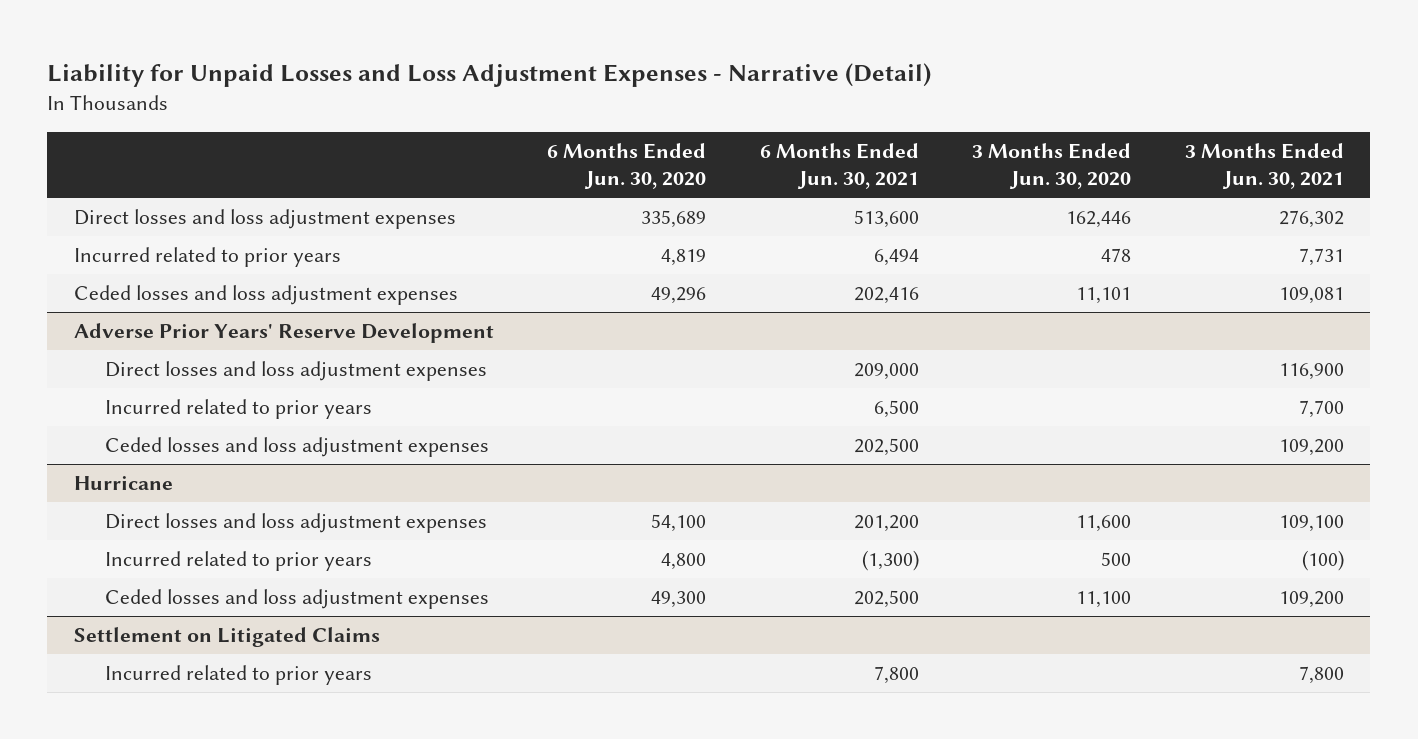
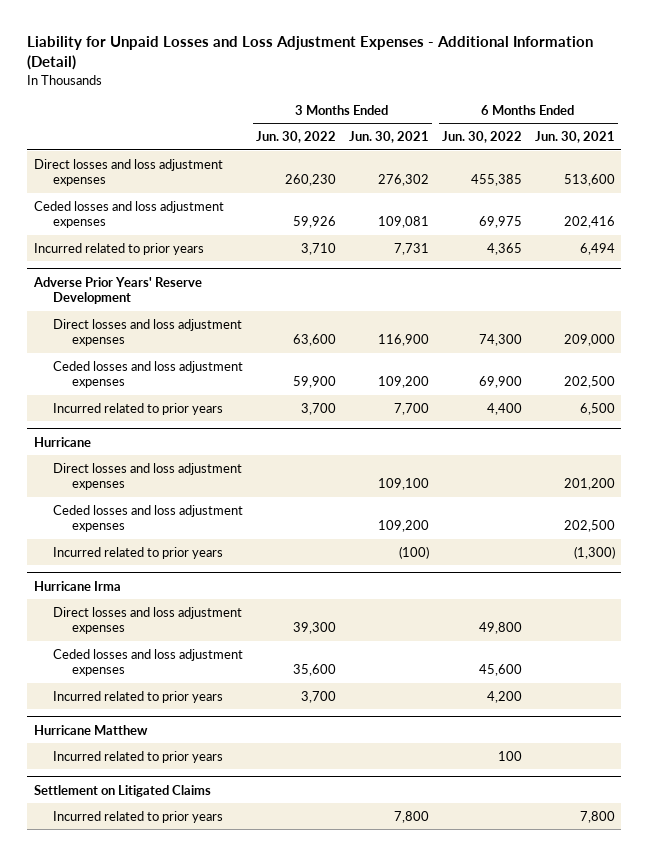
[47,62,932,87] Liability for Unpaid Losses and Loss Adjustment Expenses - Narrative (Detail) -> [27,36,594,71] Liability for Unpaid Losses and Loss Adjustment Expenses - Additional Information (Detail)
[547,143,707,190] 6 Months Ended Jun. 30, 2020 -> none
[972,143,1132,190] 3 Months Ended Jun. 30, 2020 -> none
none -> [256,131,337,144] Jun. 30, 2022
none -> [441,131,522,144] Jun. 30, 2022
[73,247,341,268] Incurred related to prior years -> [33,242,204,255] Incurred related to prior years
[104,399,372,420] Incurred related to prior years -> [53,402,224,415] Incurred related to prior years
[104,551,372,572] Incurred related to prior years -> [53,546,224,559] Incurred related to prior years
none -> [33,580,121,591] Hurricane Irma
none -> [53,606,243,635] Direct losses and loss adjustment expenses
none -> [53,648,244,677] Ceded losses and loss adjustment expenses
none -> [53,690,224,703] Incurred related to prior years
none -> [33,724,148,735] Hurricane Matthew
none -> [53,750,224,763] Incurred related to prior years

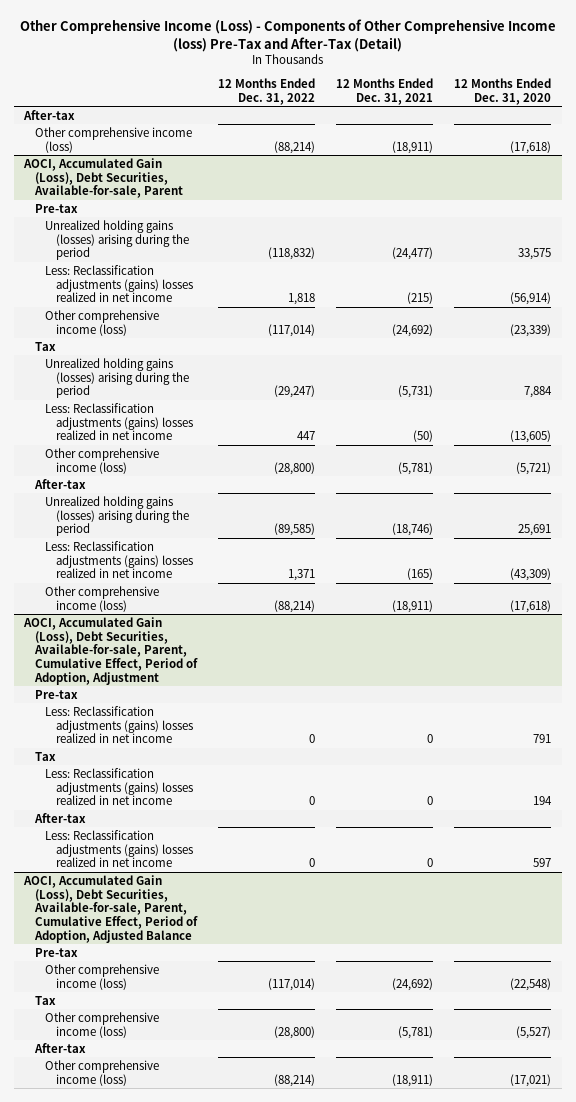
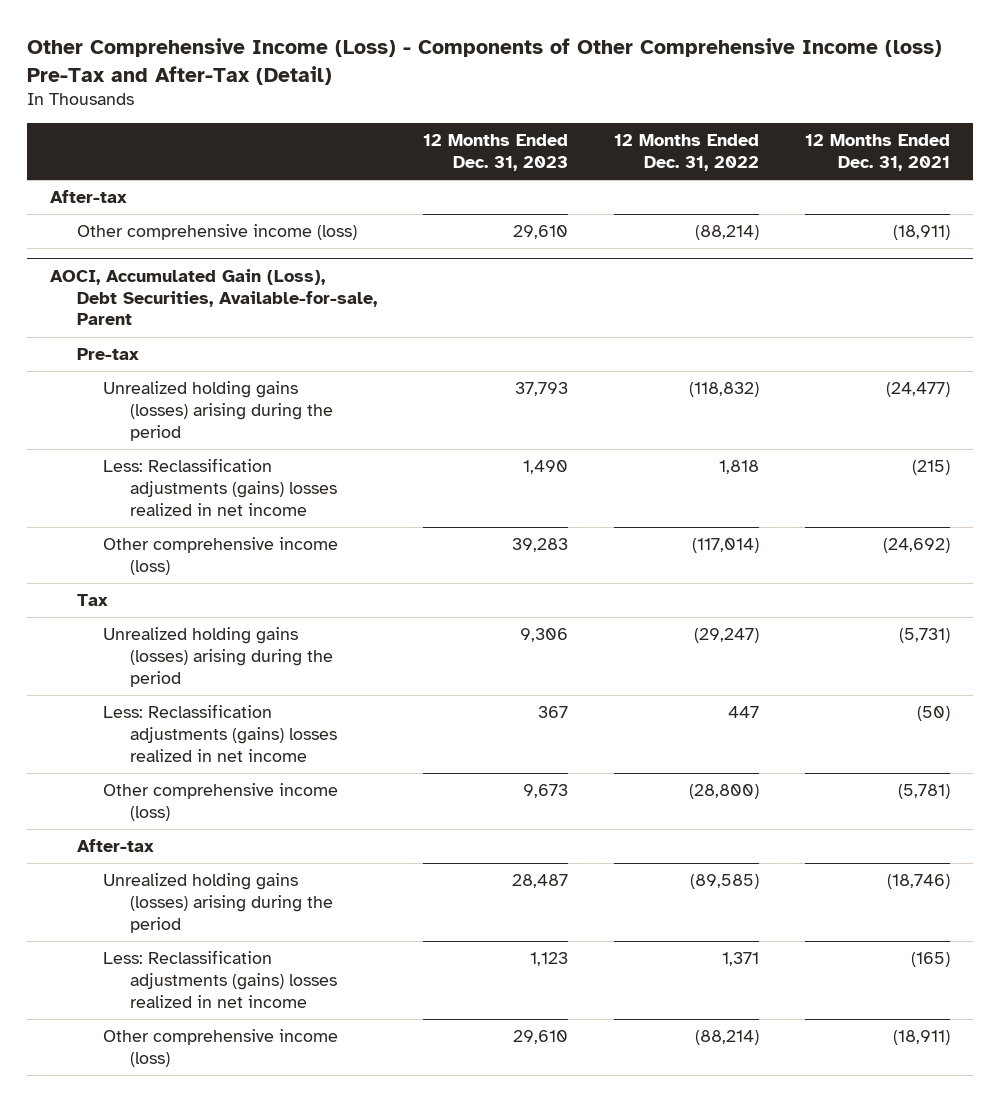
[454,78,552,105] 12 Months Ended Dec. 31, 2020 -> none
none -> [422,134,568,171] 12 Months Ended Dec. 31, 2023
[23,616,198,685] AOCI, Accumulated Gain (Loss), Debt Securities, Available-for-sale, Parent, Cumulative Effect, Period of Adoption, Adjustment -> none
[34,689,78,699] Pre-tax -> none
[45,705,194,744] Less: Reclassification adjustments (gains) losses realized in net income -> none
[34,751,56,761] Tax -> none
[45,767,194,806] Less: Reclassification adjustments (gains) losses realized in net income -> none
[33,812,86,823] After-tax -> none
[45,829,194,868] Less: Reclassification adjustments (gains) losses realized in net income -> none
[23,874,198,943] AOCI, Accumulated Gain (Loss), Debt Securities, Available-for-sale, Parent, Cumulative Effect, Period of Adoption, Adjusted Balance -> none
[34,947,78,957] Pre-tax -> none
[45,963,160,990] Other comprehensive income (loss) -> none
[34,995,56,1005] Tax -> none
[45,1011,160,1038] Other comprehensive income (loss) -> none
[33,1042,86,1053] After-tax -> none
[45,1059,160,1086] Other comprehensive income (loss) -> none

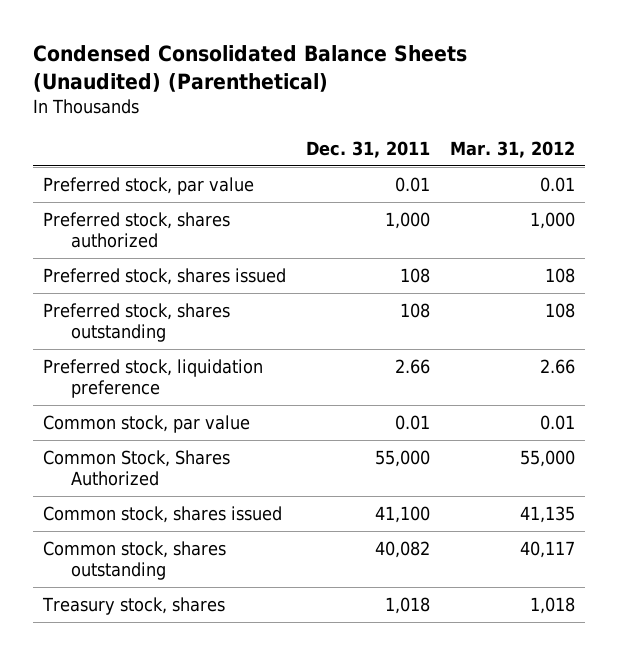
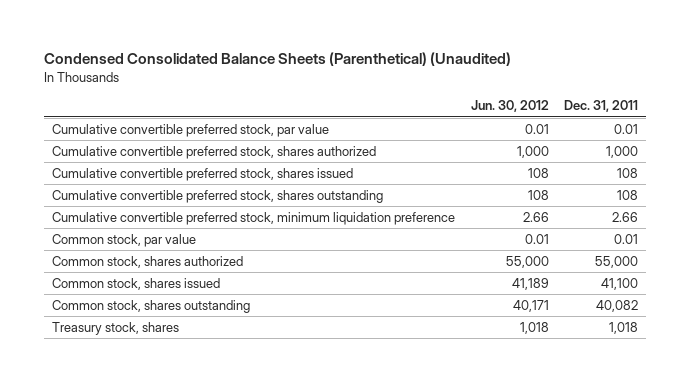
[33,45,468,92] Condensed Consolidated Balance Sheets (Unaudited) (Parenthetical) -> [44,52,512,67] Condensed Consolidated Balance Sheets (Parenthetical) (Unaudited)
[449,140,575,158] Mar. 31, 2012 -> none
none -> [470,100,549,113] Jun. 30, 2012
[43,176,255,195] Preferred stock, par value -> [52,123,330,137] Cumulative convertible preferred stock, par value
[43,211,231,249] Preferred stock, shares authorized -> [52,145,377,159] Cumulative convertible preferred stock, shares authorized
[43,267,287,285] Preferred stock, shares issued -> [52,167,354,181] Cumulative convertible preferred stock, shares issued
[43,302,231,343] Preferred stock, shares outstanding -> [52,189,384,203] Cumulative convertible preferred stock, shares outstanding
[43,358,264,399] Preferred stock, liquidation preference -> [52,211,456,225] Cumulative convertible preferred stock, minimum liquidation preference
[43,449,231,487] Common Stock, Shares Authorized -> [52,255,244,268] Common stock, shares authorized

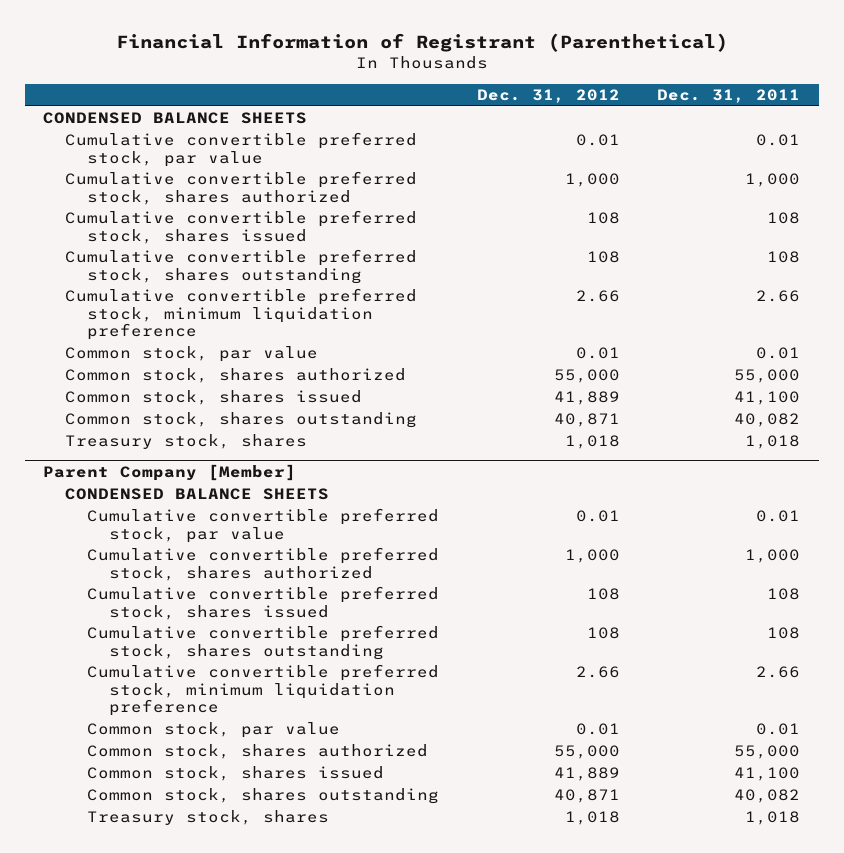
[44,52,512,67] Condensed Consolidated Balance Sheets (Parenthetical) (Unaudited) -> [115,32,728,52] Financial Information of Registrant (Parenthetical)
[470,100,549,113] Jun. 30, 2012 -> none
none -> [476,88,620,103] Dec. 31, 2012
none -> [43,112,308,125] CONDENSED BALANCE SHEETS
none -> [43,464,297,482] Parent Company [Member]
none -> [65,488,330,501] CONDENSED BALANCE SHEETS
none -> [86,508,439,543] Cumulative convertible preferred stock, par value
none -> [86,547,439,581] Cumulative convertible preferred stock, shares authorized
none -> [86,586,439,620] Cumulative convertible preferred stock, shares issued
none -> [86,625,439,660] Cumulative convertible preferred stock, shares outstanding
none -> [86,664,439,717] Cumulative convertible preferred stock, minimum liquidation preference
none -> [86,722,340,739] Common stock, par value
none -> [86,744,428,760] Common stock, shares authorized
none -> [86,766,384,782] Common stock, shares issued
none -> [86,788,439,805] Common stock, shares outstanding
none -> [86,810,329,826] Treasury stock, shares

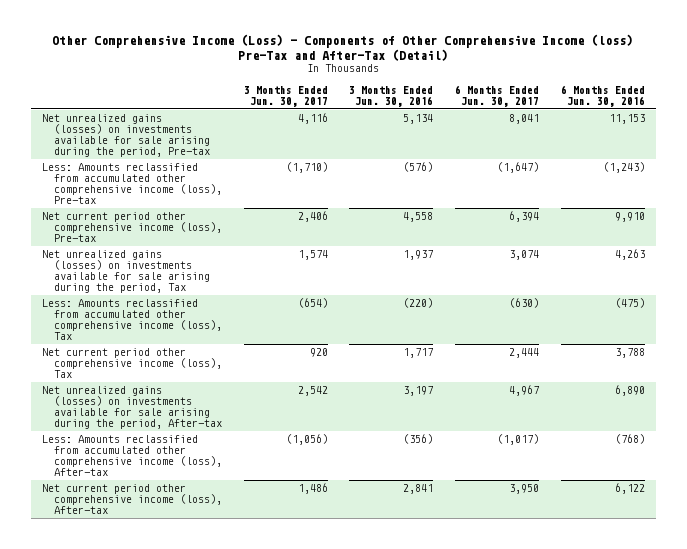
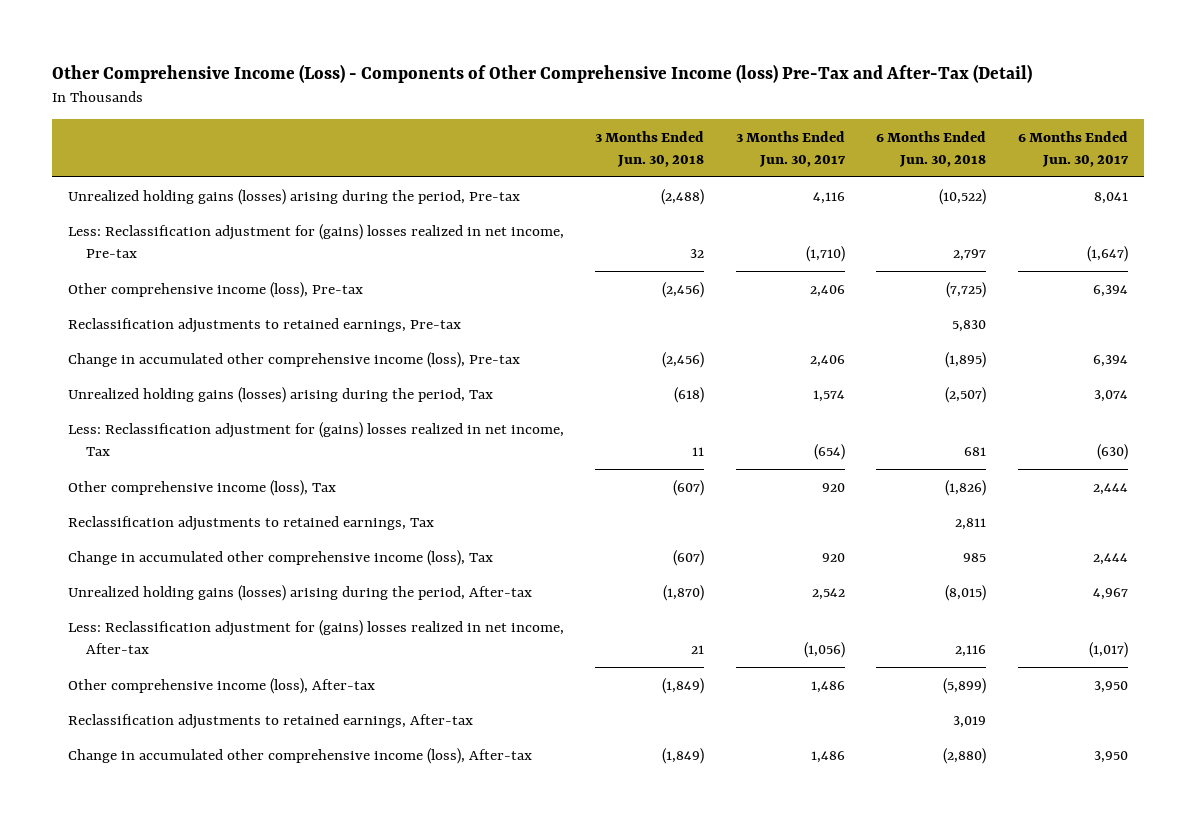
[349,85,434,107] 3 Months Ended Jun. 30, 2016 -> none
[560,84,645,107] 6 Months Ended Jun. 30, 2016 -> none
none -> [595,130,705,168] 3 Months Ended Jun. 30, 2018
none -> [876,130,987,168] 6 Months Ended Jun. 30, 2018
[41,114,211,158] Net unrealized gains (losses) on investments available for sale arising during the period, Pre-tax -> [67,188,520,205] Unrealized holding gains (losses) arising during the period, Pre-tax
[41,163,223,205] Less: Amounts reclassified from accumulated other comprehensive income (loss), Pre-tax -> [67,223,564,258] Less: Reclassification adjustment for (gains) losses realized in net income, Pre-tax
[41,212,223,243] Net current period other comprehensive income (loss), Pre-tax -> [67,281,363,298] Other comprehensive income (loss), Pre-tax
none -> [67,317,461,333] Reclassification adjustments to retained earnings, Pre-tax
none -> [67,351,520,368] Change in accumulated other comprehensive income (loss), Pre-tax
[41,250,211,294] Net unrealized gains (losses) on investments available for sale arising during the period, Tax -> [67,386,493,403] Unrealized holding gains (losses) arising during the period, Tax
[41,299,223,341] Less: Amounts reclassified from accumulated other comprehensive income (loss), Tax -> [67,421,564,456] Less: Reclassification adjustment for (gains) losses realized in net income, Tax
[41,348,223,379] Net current period other comprehensive income (loss), Tax -> [67,479,336,496] Other comprehensive income (loss), Tax
none -> [67,515,434,531] Reclassification adjustments to retained earnings, Tax
none -> [67,549,493,566] Change in accumulated other comprehensive income (loss), Tax
[41,386,223,430] Net unrealized gains (losses) on investments available for sale arising during the period, After-tax -> [67,584,532,601] Unrealized holding gains (losses) arising during the period, After-tax
[41,435,223,477] Less: Amounts reclassified from accumulated other comprehensive income (loss), After-tax -> [67,619,564,654] Less: Reclassification adjustment for (gains) losses realized in net income, After-tax
[41,484,223,515] Net current period other comprehensive income (loss), After-tax -> [67,677,375,694] Other comprehensive income (loss), After-tax
none -> [67,713,473,729] Reclassification adjustments to retained earnings, After-tax
none -> [67,747,532,764] Change in accumulated other comprehensive income (loss), After-tax

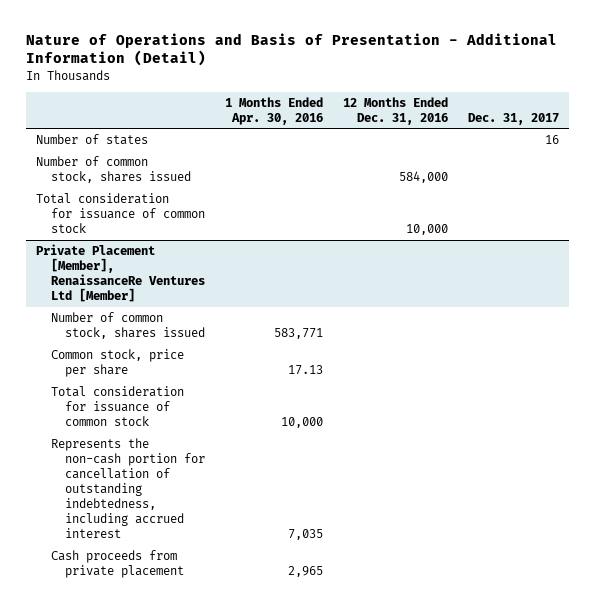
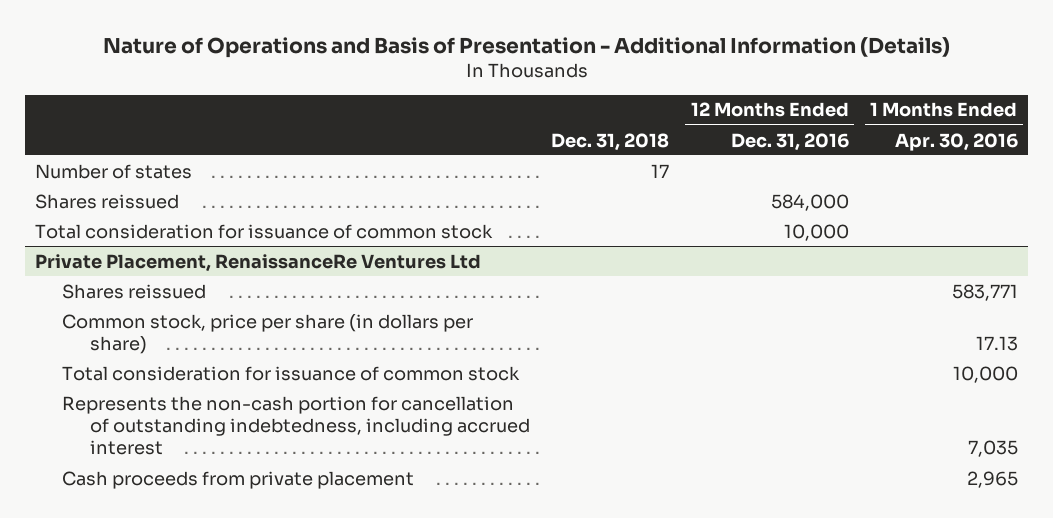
[26,32,558,67] Nature of Operations and Basis of Presentation - Additional Information (Detail) -> [102,36,950,58] Nature of Operations and Basis of Presentation - Additional Information (Details)
[468,112,560,125] Dec. 31, 2017 -> none
none -> [551,132,670,151] Dec. 31, 2018
[36,156,191,184] Number of common stock, shares issued -> [35,193,180,209] Shares reissued
[36,244,205,303] Private Placement [Member], RenaissanceRe Ventures Ltd [Member] -> [35,253,482,272] Private Placement, RenaissanceRe Ventures Ltd
[50,312,205,340] Number of common stock, shares issued -> [62,283,207,299] Shares reissued
[50,349,184,378] Common stock, price per share -> [62,313,474,354] Common stock, price per share (in dollars per share)

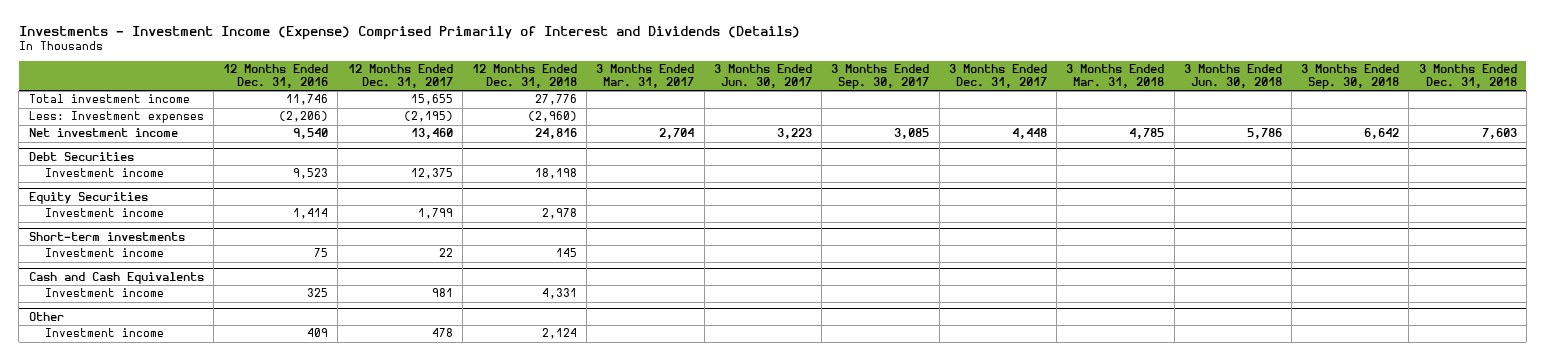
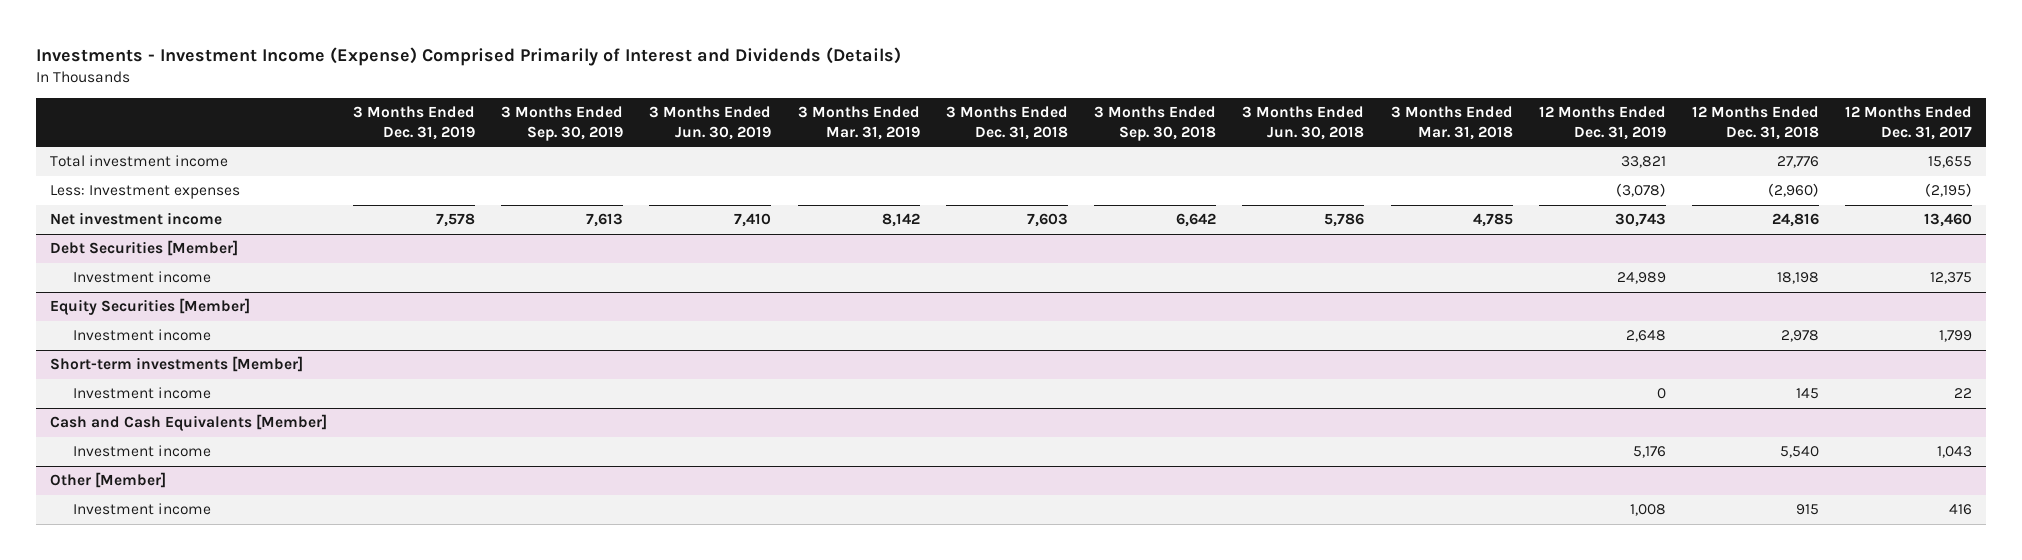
[223,64,329,88] 12 Months Ended Dec. 31, 2016 -> none
[596,64,695,88] 3 Months Ended Mar. 31, 2017 -> none
[713,64,812,88] 3 Months Ended Jun. 30, 2017 -> none
[831,64,930,89] 3 Months Ended Sep. 30, 2017 -> none
[948,64,1047,88] 3 Months Ended Dec. 31, 2017 -> none
none -> [352,105,475,140] 3 Months Ended Dec. 31, 2019
none -> [501,105,624,141] 3 Months Ended Sep. 30, 2019
none -> [649,105,772,140] 3 Months Ended Jun. 30, 2019
none -> [797,105,920,140] 3 Months Ended Mar. 31, 2019
none -> [1538,105,1666,140] 12 Months Ended Dec. 31, 2019
[28,151,134,161] Debt Securities -> [49,240,238,257] Debt Securities [Member]
[28,191,148,204] Equity Securities -> [49,298,250,316] Equity Securities [Member]
[28,231,185,241] Short-term investments -> [49,356,303,373] Short-term investments [Member]
[28,271,204,284] Cash and Cash Equivalents -> [49,414,327,432] Cash and Cash Equivalents [Member]
[431,288,453,298] 981 -> [1937,446,1973,459] 1,043
[541,288,577,300] 4,331 -> [1780,446,1820,459] 5,540
[28,311,64,321] Other -> [49,472,166,489] Other [Member]
[431,328,453,338] 478 -> [1949,504,1973,516] 416
[541,328,577,340] 2,124 -> [1796,504,1820,516] 915

